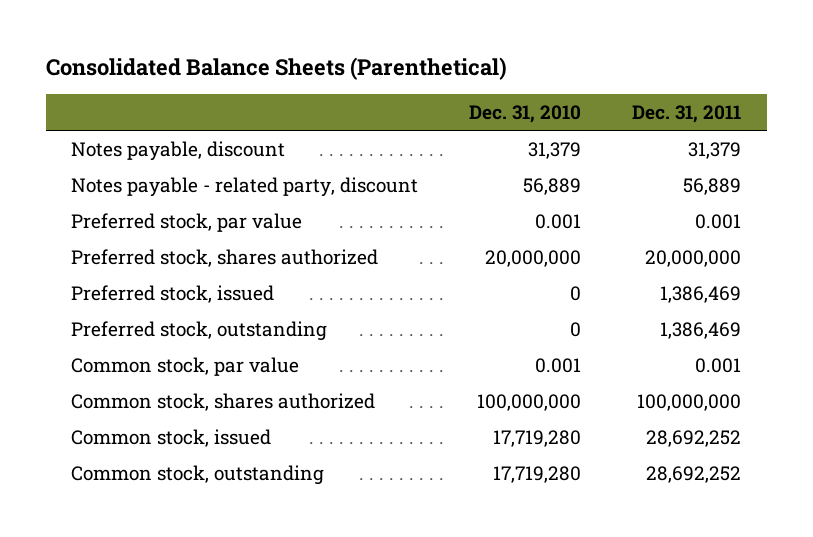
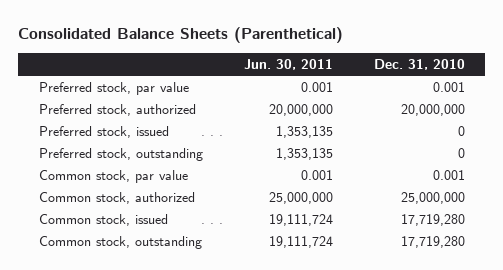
[632,105,742,124] Dec. 31, 2011 -> none
none -> [243,59,333,71] Jun. 30, 2011
[71,140,286,161] Notes payable, discount -> none
[71,176,419,197] Notes payable - related party, discount -> none
[71,248,379,267] Preferred stock, shares authorized -> [38,103,196,116] Preferred stock, authorized
[71,392,376,411] Common stock, shares authorized -> [38,191,195,204] Common stock, authorized
[477,393,582,411] 100,000,000 -> [400,191,465,204] 25,000,000

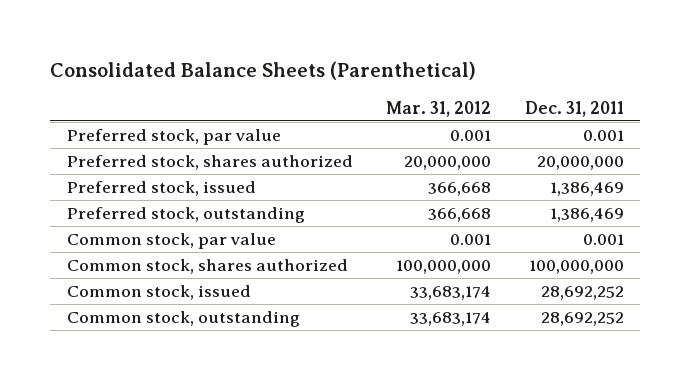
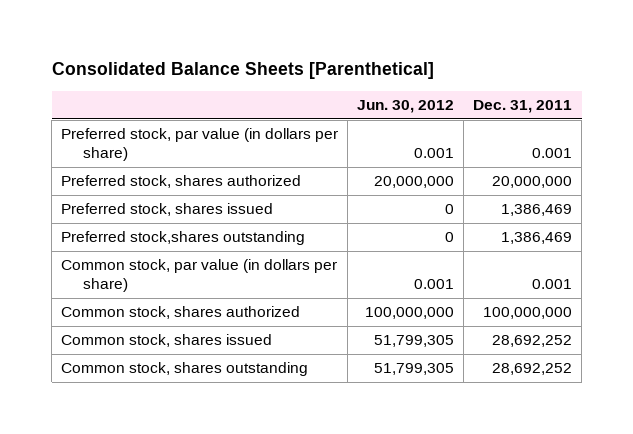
[49,61,476,81] Consolidated Balance Sheets (Parenthetical) -> [51,62,434,80] Consolidated Balance Sheets [Parenthetical]
[386,100,492,117] Mar. 31, 2012 -> none
none -> [357,99,455,113] Jun. 30, 2012
[66,129,281,146] Preferred stock, par value -> [61,128,339,162] Preferred stock, par value (in dollars per share)
[66,181,256,197] Preferred stock, issued -> [61,203,274,217] Preferred stock, shares issued
[66,207,305,224] Preferred stock, outstanding -> [61,231,306,246] Preferred stock,shares outstanding
[66,233,276,250] Common stock, par value -> [61,259,338,293] Common stock, par value (in dollars per share)
[66,285,251,301] Common stock, issued -> [61,334,273,348] Common stock, shares issued
[66,311,300,328] Common stock, outstanding -> [61,362,309,377] Common stock, shares outstanding

